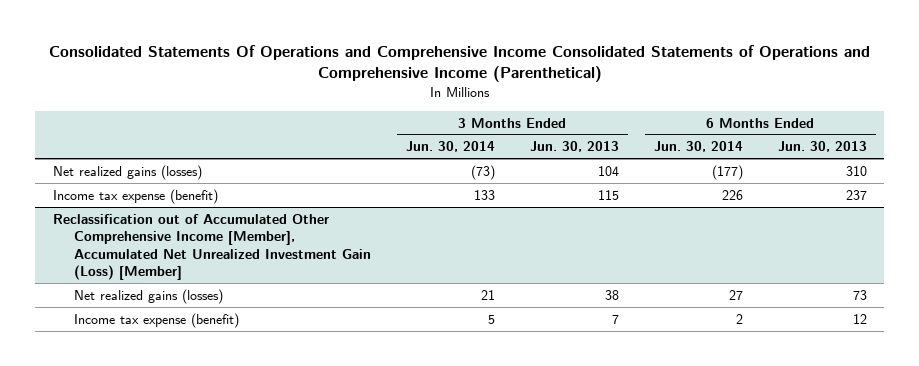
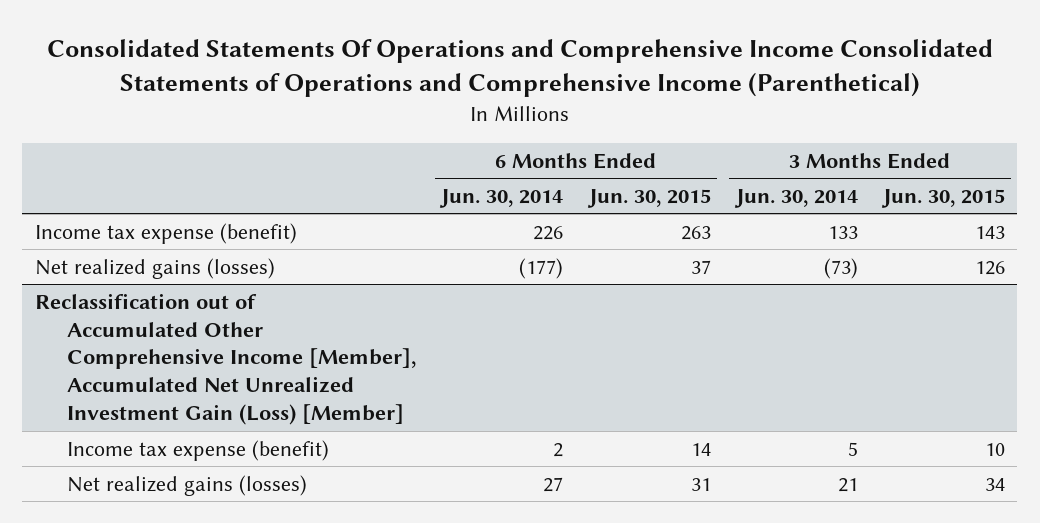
[529,141,619,153] Jun. 30, 2013 -> none
[777,141,867,153] Jun. 30, 2013 -> none
none -> [586,188,711,208] Jun. 30, 2015
none -> [880,188,1005,208] Jun. 30, 2015
[52,164,202,180] Net realized gains (losses) -> [34,257,275,279] Net realized gains (losses)
[73,288,223,304] Net realized gains (losses) -> [67,474,308,496] Net realized gains (losses)

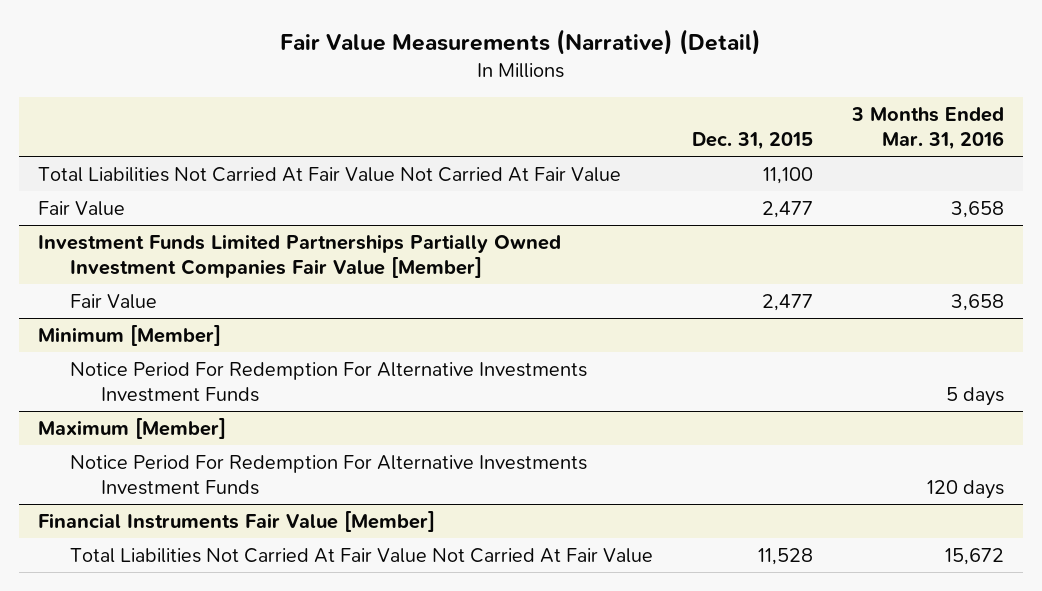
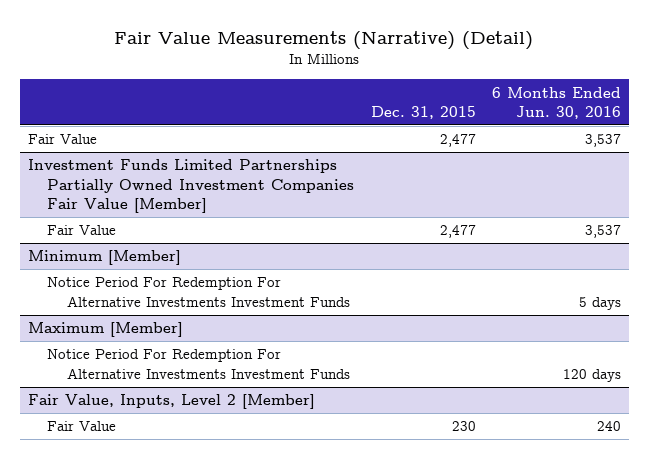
[850,106,1004,151] 3 Months Ended Mar. 31, 2016 -> none
none -> [491,86,621,120] 6 Months Ended Jun. 30, 2016
[38,166,622,182] Total Liabilities Not Carried At Fair Value Not Carried At Fair Value -> none
[38,510,436,532] Financial Instruments Fair Value [Member] -> none
[69,547,653,563] Total Liabilities Not Carried At Fair Value Not Carried At Fair Value -> none
none -> [28,394,316,410] Fair Value, Inputs, Level 2 [Member]
none -> [47,421,117,432] Fair Value

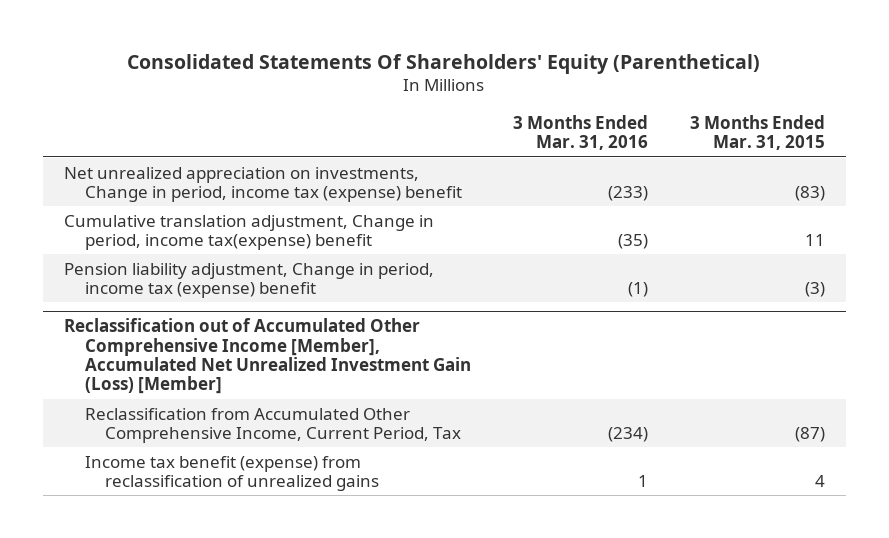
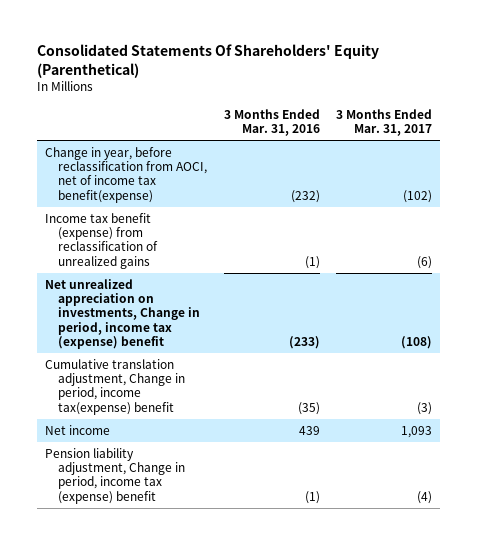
[689,114,825,151] 3 Months Ended Mar. 31, 2015 -> none
none -> [336,109,433,137] 3 Months Ended Mar. 31, 2017
none -> [45,146,208,203] Change in year, before reclassification from AOCI, net of income tax benefit(expense)
none -> [45,212,159,269] Income tax benefit (expense) from reclassification of unrealized gains
none -> [45,424,111,435] Net income
[63,318,471,395] Reclassification out of Accumulated Other Comprehensive Income [Member], Accumulated Net Unrealized Investment Gain (Loss) [Member] -> none
[84,407,462,443] Reclassification from Accumulated Other Comprehensive Income, Current Period, Tax -> none
[84,455,380,491] Income tax benefit (expense) from reclassification of unrealized gains -> none

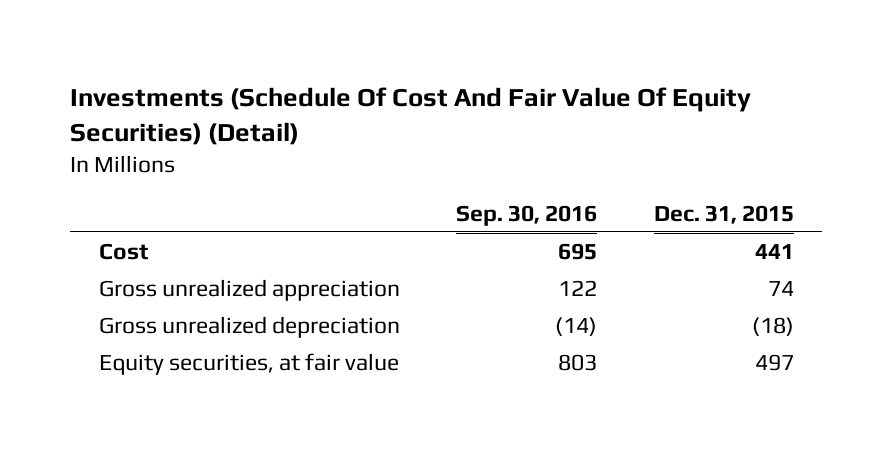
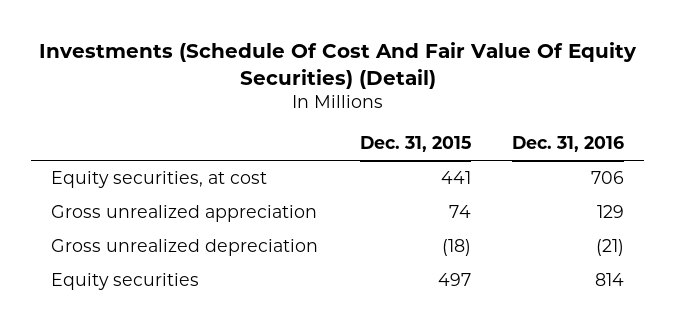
[456,204,598,226] Sep. 30, 2016 -> none
none -> [511,135,624,152] Dec. 31, 2016
[98,243,148,261] Cost -> [51,171,268,189] Equity securities, at cost
[98,353,399,376] Equity securities, at fair value -> [51,273,200,291] Equity securities

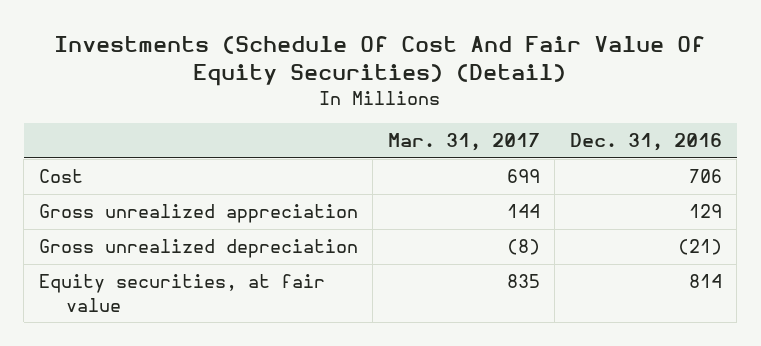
[359,135,471,152] Dec. 31, 2015 -> none
none -> [387,133,540,152] Mar. 31, 2017
[51,171,268,189] Equity securities, at cost -> [38,169,83,184] Cost
[51,273,200,291] Equity securities -> [38,274,325,312] Equity securities, at fair value

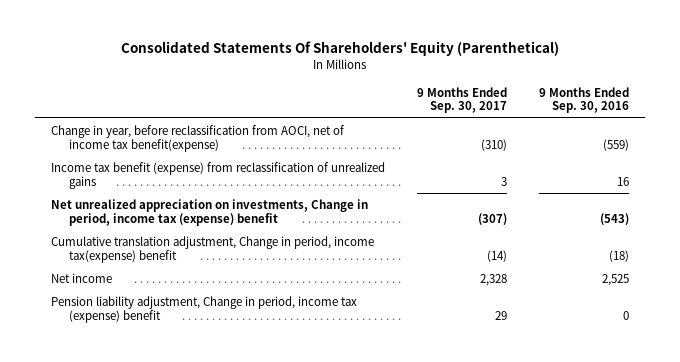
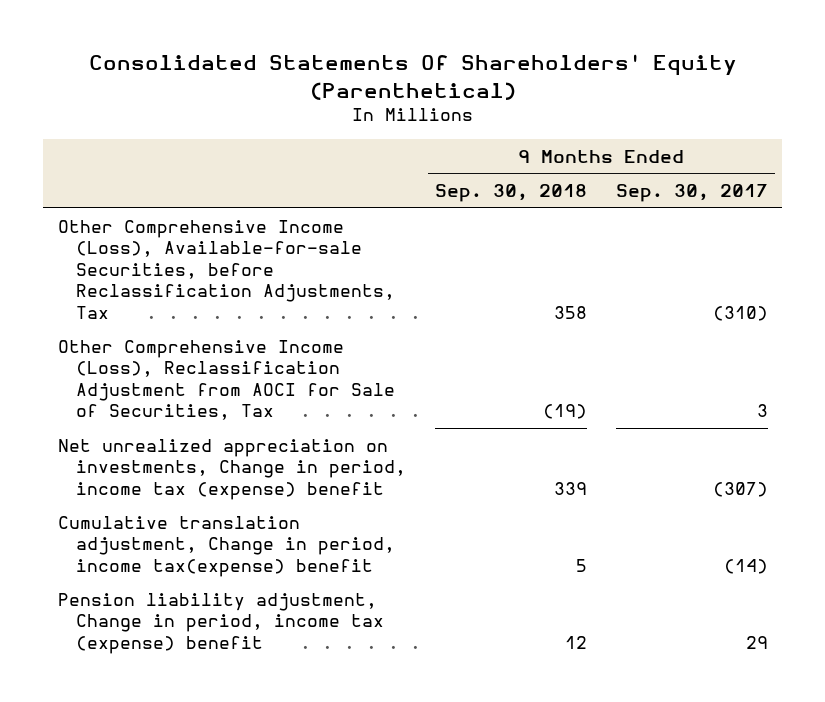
[538,86,629,114] 9 Months Ended Sep. 30, 2016 -> none
none -> [435,184,588,203] Sep. 30, 2018
[51,124,346,152] Change in year, before reclassification from AOCI, net of income tax benefit(expense) -> [57,219,396,319] Other Comprehensive Income (Loss), Available-for-sale Securities, before Reclassification Adjustments, Tax
[51,161,386,189] Income tax benefit (expense) from reclassification of unrealized gains -> [57,339,396,421] Other Comprehensive Income (Loss), Reclassification Adjustment from AOCI for Sale of Securities, Tax
[51,272,113,283] Net income -> none

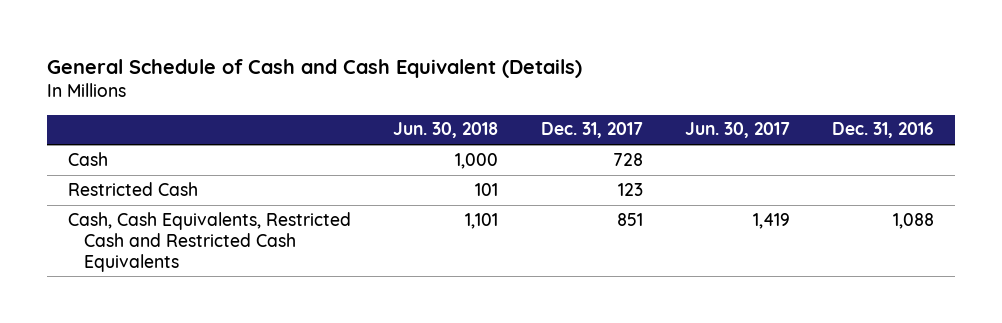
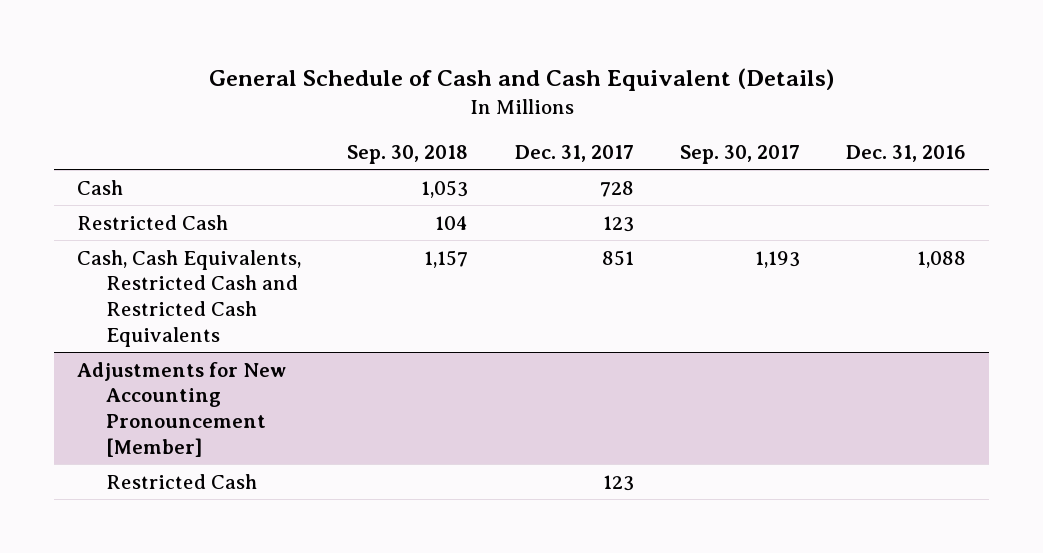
[393,122,499,139] Jun. 30, 2018 -> none
[684,122,790,139] Jun. 30, 2017 -> none
none -> [347,144,469,164] Sep. 30, 2018
none -> [679,144,800,164] Sep. 30, 2017
none -> [77,361,287,457] Adjustments for New Accounting Pronouncement [Member]
none -> [105,473,257,489] Restricted Cash

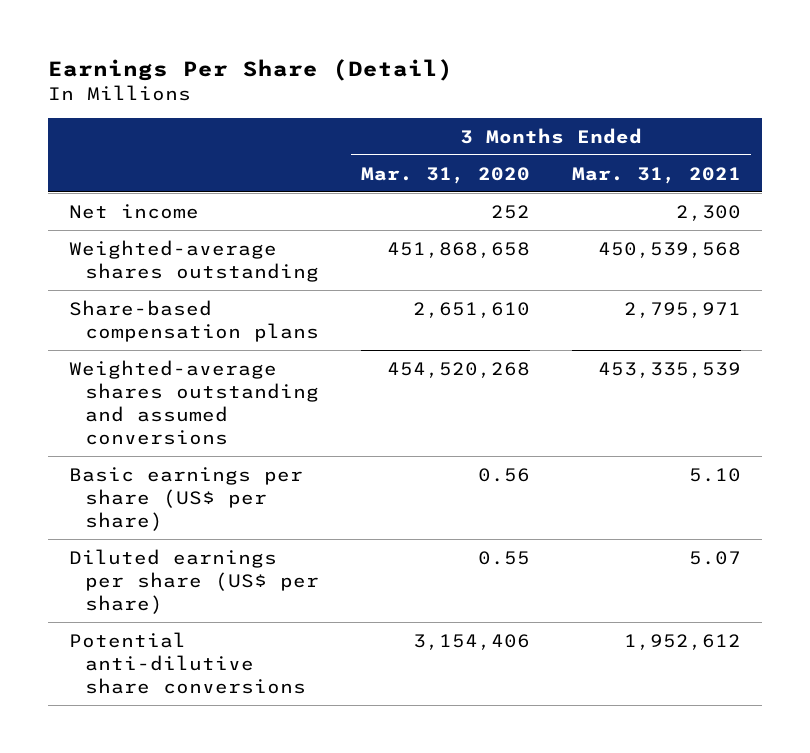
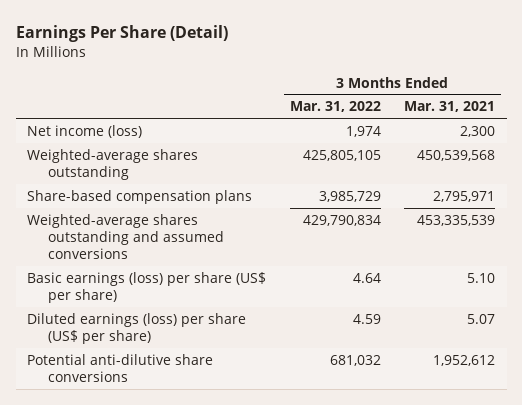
[361,166,531,184] Mar. 31, 2020 -> none
none -> [289,101,381,113] Mar. 31, 2022
[68,203,199,219] Net income -> [27,124,143,138] Net income (loss)
[68,466,303,531] Basic earnings per share (US$ per share) -> [27,271,267,303] Basic earnings (loss) per share (US$ per share)
[68,548,320,614] Diluted earnings per share (US$ per share) -> [27,312,247,344] Diluted earnings (loss) per share (US$ per share)

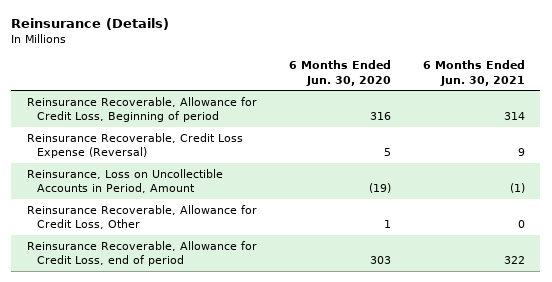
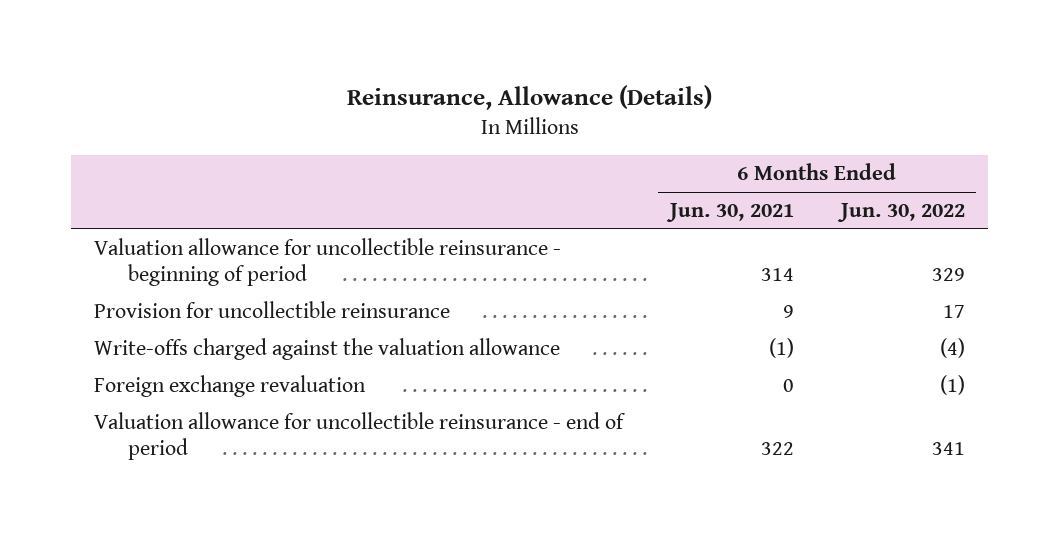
[11,18,170,31] Reinsurance (Details) -> [346,84,712,110] Reinsurance, Allowance (Details)
[288,60,391,86] 6 Months Ended Jun. 30, 2020 -> none
none -> [836,203,965,223] Jun. 30, 2022
[27,96,258,123] Reinsurance Recoverable, Allowance for Credit Loss, Beginning of period -> [94,238,562,287] Valuation allowance for uncollectible reinsurance - beginning of period
[27,132,244,159] Reinsurance Recoverable, Credit Loss Expense (Reversal) -> [94,301,451,319] Provision for uncollectible reinsurance
[27,168,224,194] Reinsurance, Loss on Uncollectible Accounts in Period, Amount -> [94,338,561,361] Write-offs charged against the valuation allowance
[27,204,258,230] Reinsurance Recoverable, Allowance for Credit Loss, Other -> [94,375,367,398] Foreign exchange revaluation
[27,240,258,267] Reinsurance Recoverable, Allowance for Credit Loss, end of period -> [94,412,627,461] Valuation allowance for uncollectible reinsurance - end of period

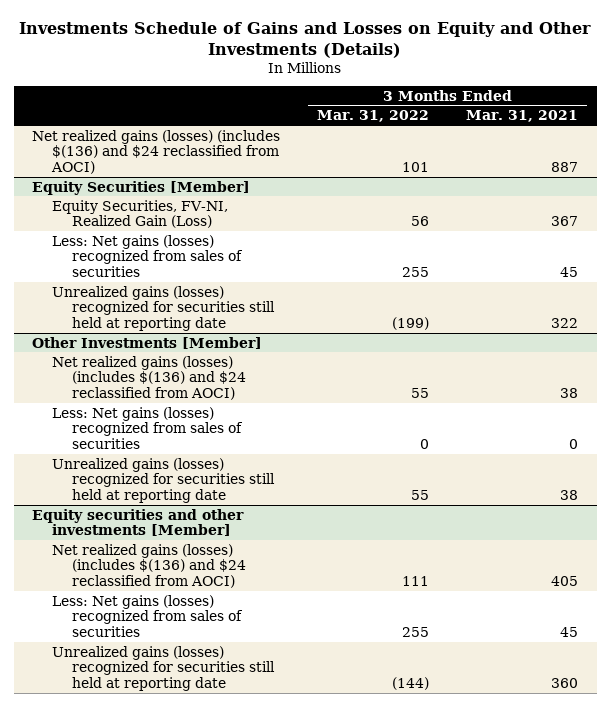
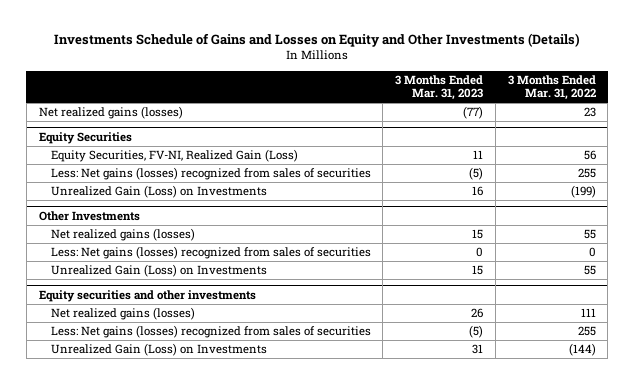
[466,110,579,123] Mar. 31, 2021 -> none
none -> [395,74,484,101] 3 Months Ended Mar. 31, 2023
[32,129,281,175] Net realized gains (losses) (includes $(136) and $24 reclassified from AOCI) -> [38,105,183,119] Net realized gains (losses)
[402,162,430,173] 101 -> [583,106,596,117] 23
[32,180,251,195] Equity Securities [Member] -> [38,131,132,144] Equity Securities
[51,285,275,332] Unrealized gains (losses) recognized for securities still held at reporting date -> [50,184,267,198] Unrealized Gain (Loss) on Investments
[32,336,263,349] Other Investments [Member] -> [38,210,140,221] Other Investments
[51,355,246,401] Net realized gains (losses) (includes $(136) and $24 reclassified from AOCI) -> [50,227,195,241] Net realized gains (losses)
[51,457,275,504] Unrealized gains (losses) recognized for securities still held at reporting date -> [50,263,267,277] Unrealized Gain (Loss) on Investments
[32,508,245,537] Equity securities and other investments [Member] -> [38,289,256,302] Equity securities and other investments
[51,543,246,589] Net realized gains (losses) (includes $(136) and $24 reclassified from AOCI) -> [50,306,195,320] Net realized gains (losses)
[51,645,275,692] Unrealized gains (losses) recognized for securities still held at reporting date -> [50,342,267,356] Unrealized Gain (Loss) on Investments

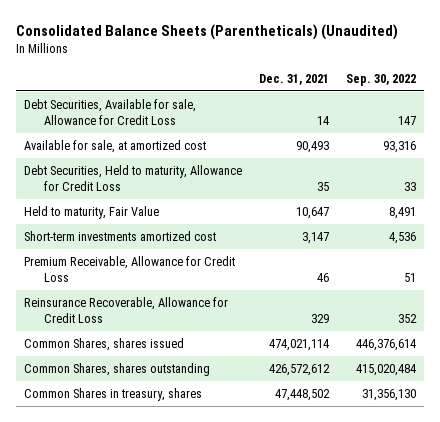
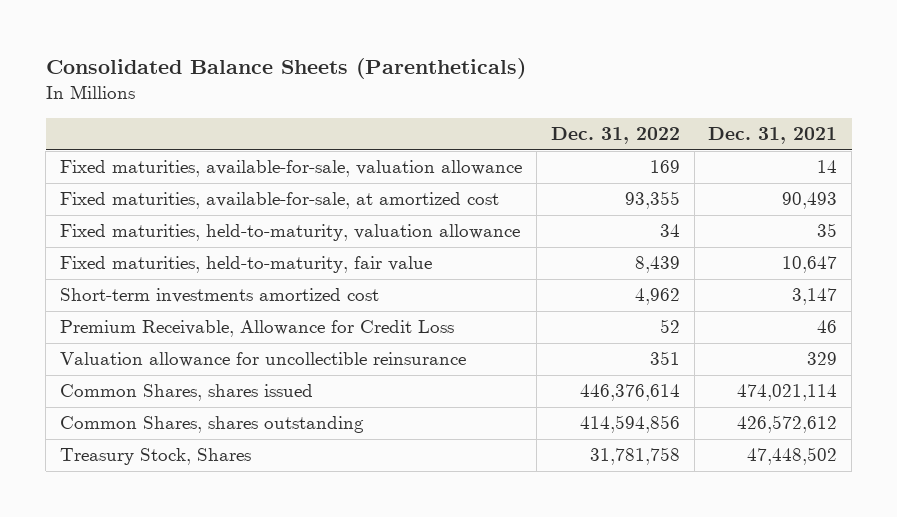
[16,23,399,40] Consolidated Balance Sheets (Parentheticals) (Unaudited) -> [45,58,526,80] Consolidated Balance Sheets (Parentheticals)
[345,73,416,86] Sep. 30, 2022 -> none
none -> [550,126,680,144] Dec. 31, 2022
[24,99,197,126] Debt Securities, Available for sale, Allowance for Credit Loss -> [59,160,522,178] Fixed maturities, available-for-sale, valuation allowance
[24,140,207,154] Available for sale, at amortized cost -> [59,192,499,210] Fixed maturities, available-for-sale, at amortized cost
[24,165,243,192] Debt Securities, Held to maturity, Allowance for Credit Loss -> [59,224,520,242] Fixed maturities, held-to-maturity, valuation allowance
[24,206,160,220] Held to maturity, Fair Value -> [59,256,432,274] Fixed maturities, held-to-maturity, fair value
[24,297,229,324] Reinsurance Recoverable, Allowance for Credit Loss -> [59,352,466,368] Valuation allowance for uncollectible reinsurance
[24,388,203,402] Common Shares in treasury, shares -> [59,448,251,466] Treasury Stock, Shares

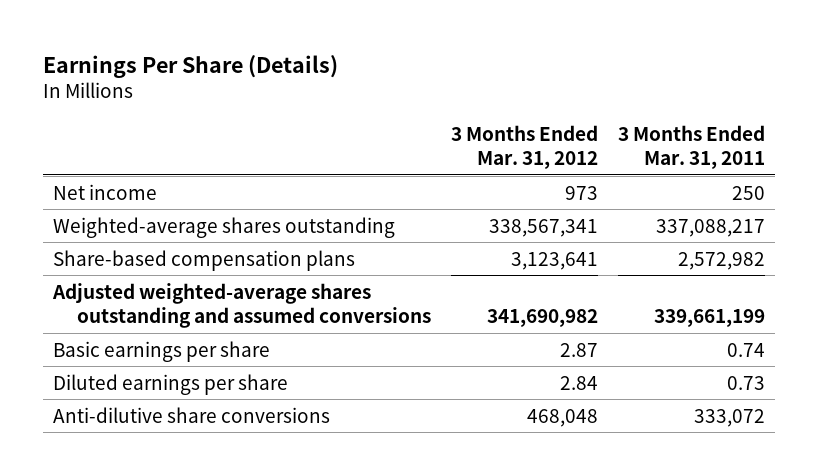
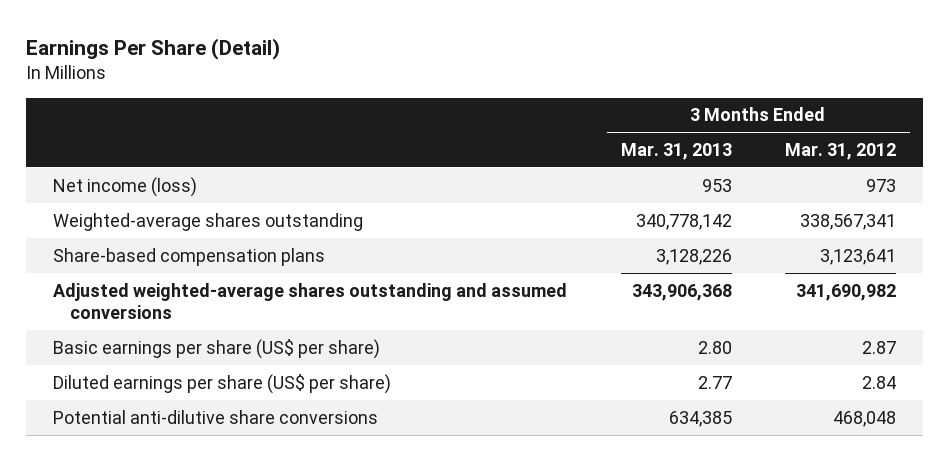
[43,54,339,78] Earnings Per Share (Details) -> [26,37,281,60] Earnings Per Share (Detail)
[617,124,765,169] 3 Months Ended Mar. 31, 2011 -> none
none -> [620,142,732,160] Mar. 31, 2013
[53,183,158,200] Net income -> [53,176,198,197] Net income (loss)
[53,340,271,362] Basic earnings per share -> [53,338,381,359] Basic earnings per share (US$ per share)
[53,373,289,395] Diluted earnings per share -> [53,373,392,394] Diluted earnings per share (US$ per share)
[53,406,331,423] Anti-dilutive share conversions -> [53,409,379,424] Potential anti-dilutive share conversions

